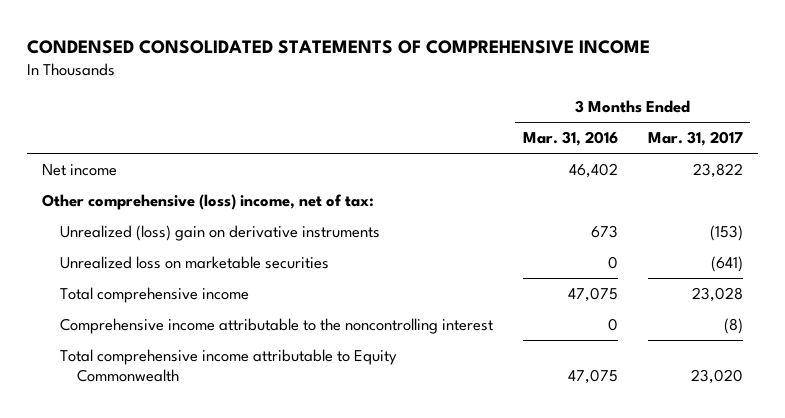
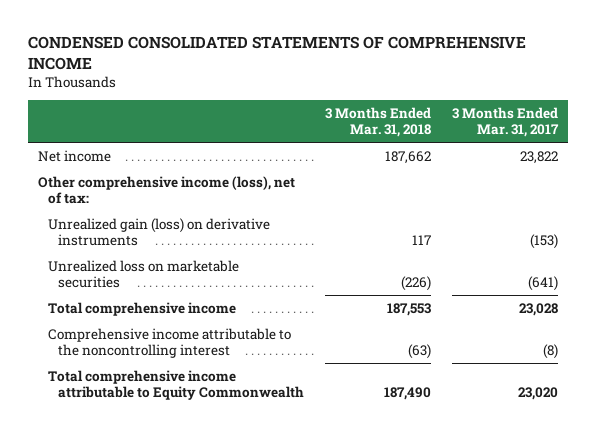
[522,131,618,147] Mar. 31, 2016 -> none
none -> [324,106,431,138] 3 Months Ended Mar. 31, 2018
[42,193,375,210] Other comprehensive (loss) income, net of tax: -> [37,175,295,204] Other comprehensive income (loss), net of tax:
[59,224,380,241] Unrealized (loss) gain on derivative instruments -> [47,217,270,246] Unrealized gain (loss) on derivative instruments

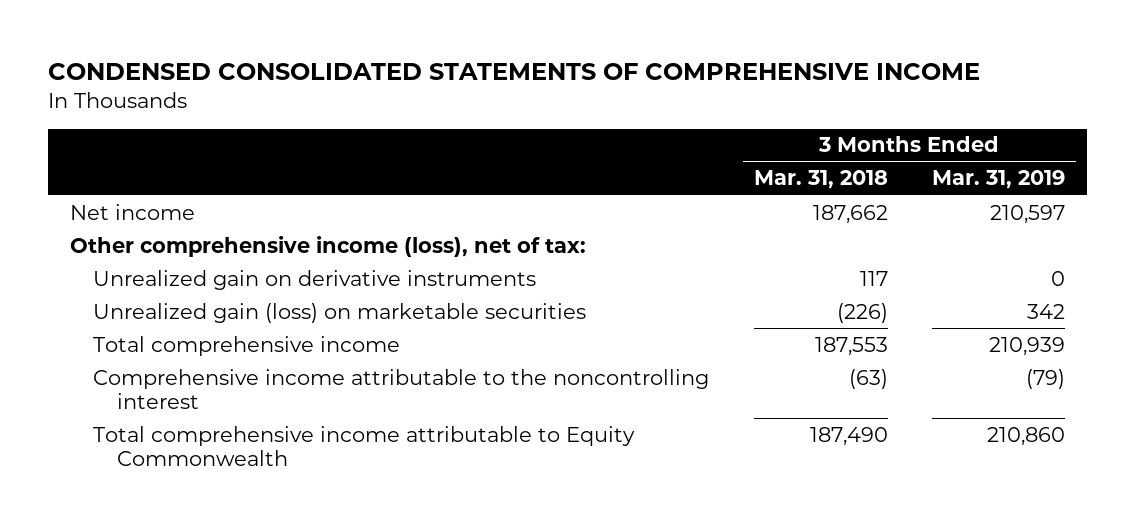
[451,106,559,138] 3 Months Ended Mar. 31, 2017 -> none
none -> [932,170,1066,190] Mar. 31, 2019
[47,217,270,246] Unrealized gain (loss) on derivative instruments -> [93,269,537,290] Unrealized gain on derivative instruments
[47,259,239,288] Unrealized loss on marketable securities -> [93,302,587,323] Unrealized gain (loss) on marketable securities

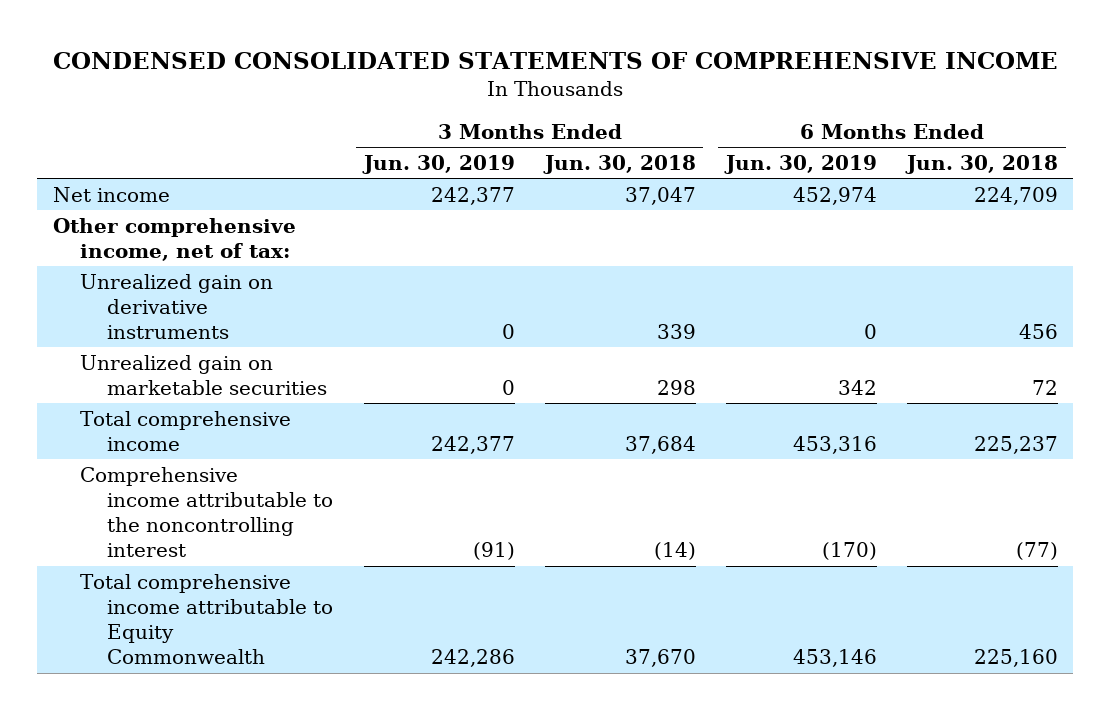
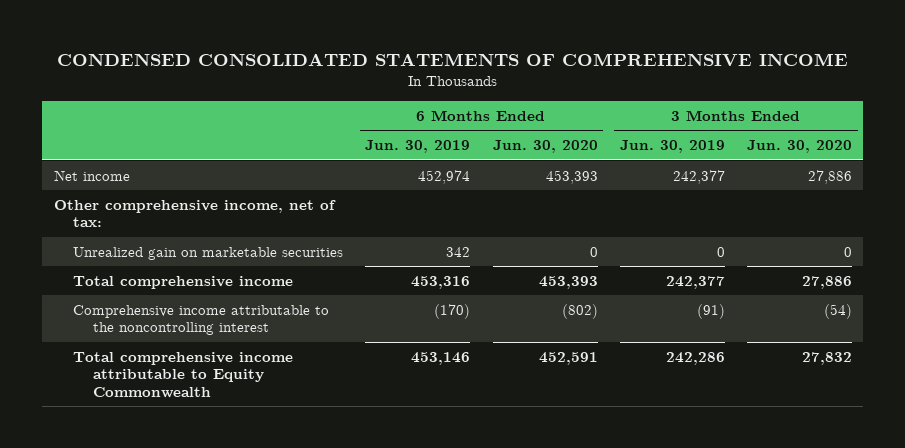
[542,154,696,174] Jun. 30, 2018 -> none
[905,154,1059,174] Jun. 30, 2018 -> none
none -> [492,140,598,154] Jun. 30, 2020
none -> [746,140,852,154] Jun. 30, 2020
[79,273,273,340] Unrealized gain on derivative instruments -> none

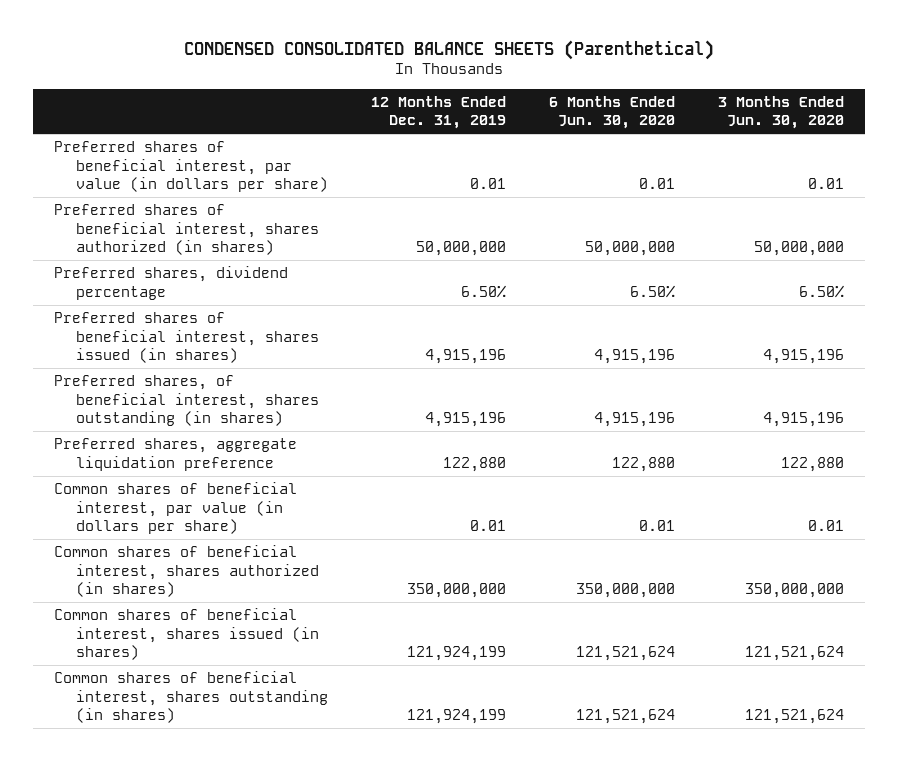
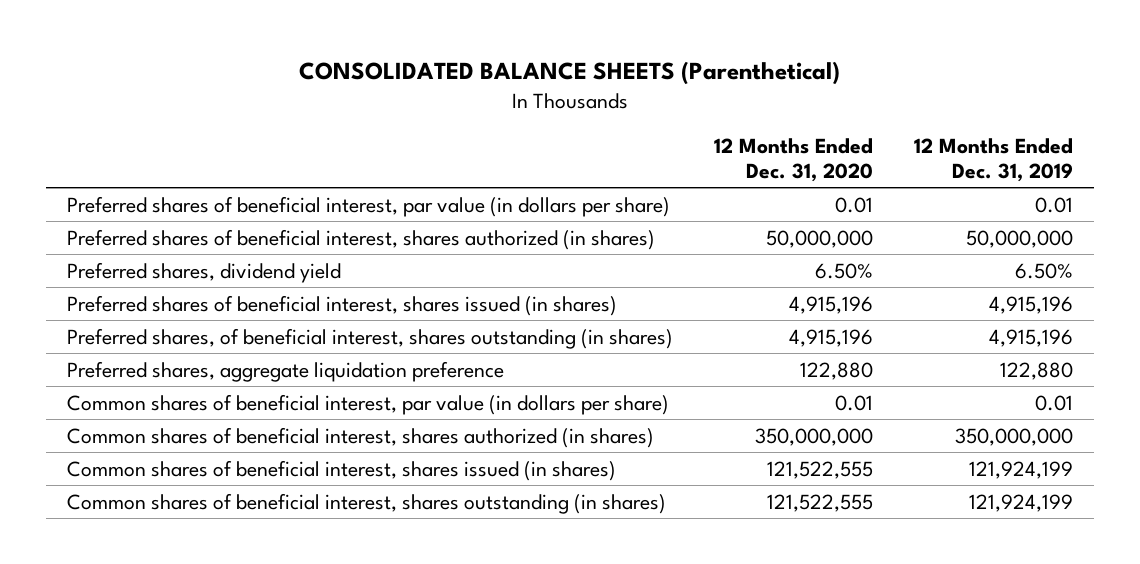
[184,40,715,61] CONDENSED CONSOLIDATED BALANCE SHEETS (Parenthetical) -> [299,61,841,86] CONSOLIDATED BALANCE SHEETS (Parenthetical)
[549,95,676,130] 6 Months Ended Jun. 30, 2020 -> none
[717,95,844,130] 3 Months Ended Jun. 30, 2020 -> none
none -> [714,138,874,182] 12 Months Ended Dec. 31, 2020
[54,266,289,300] Preferred shares, dividend percentage -> [66,261,341,283] Preferred shares, dividend yield

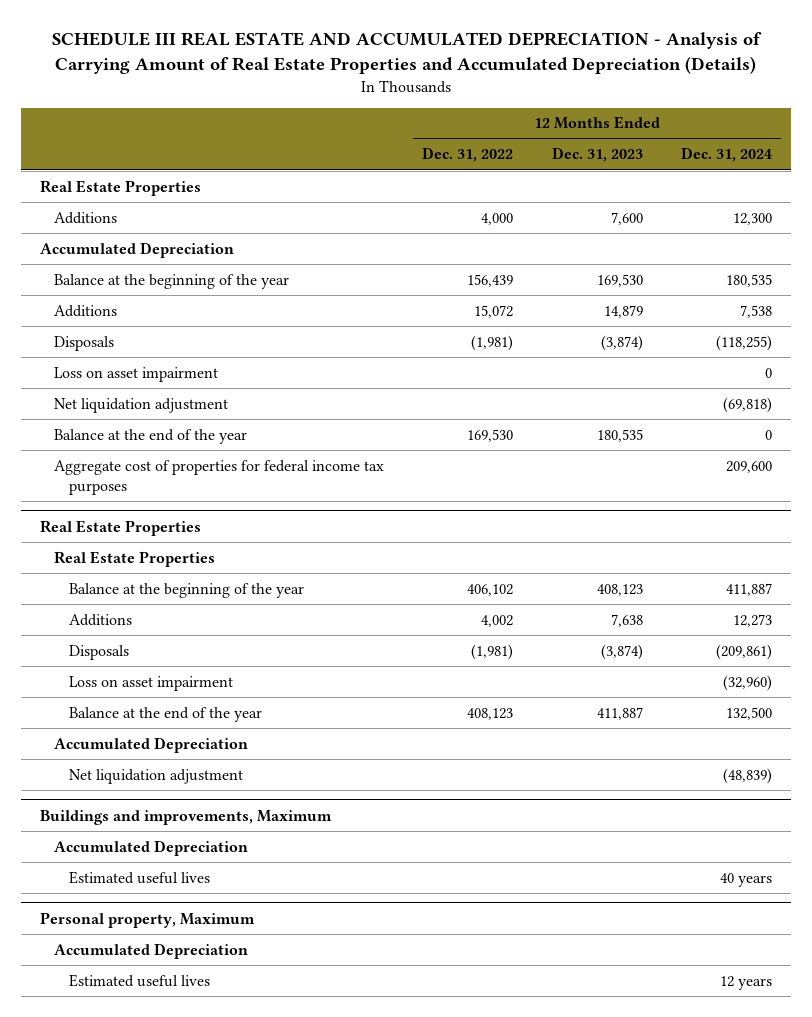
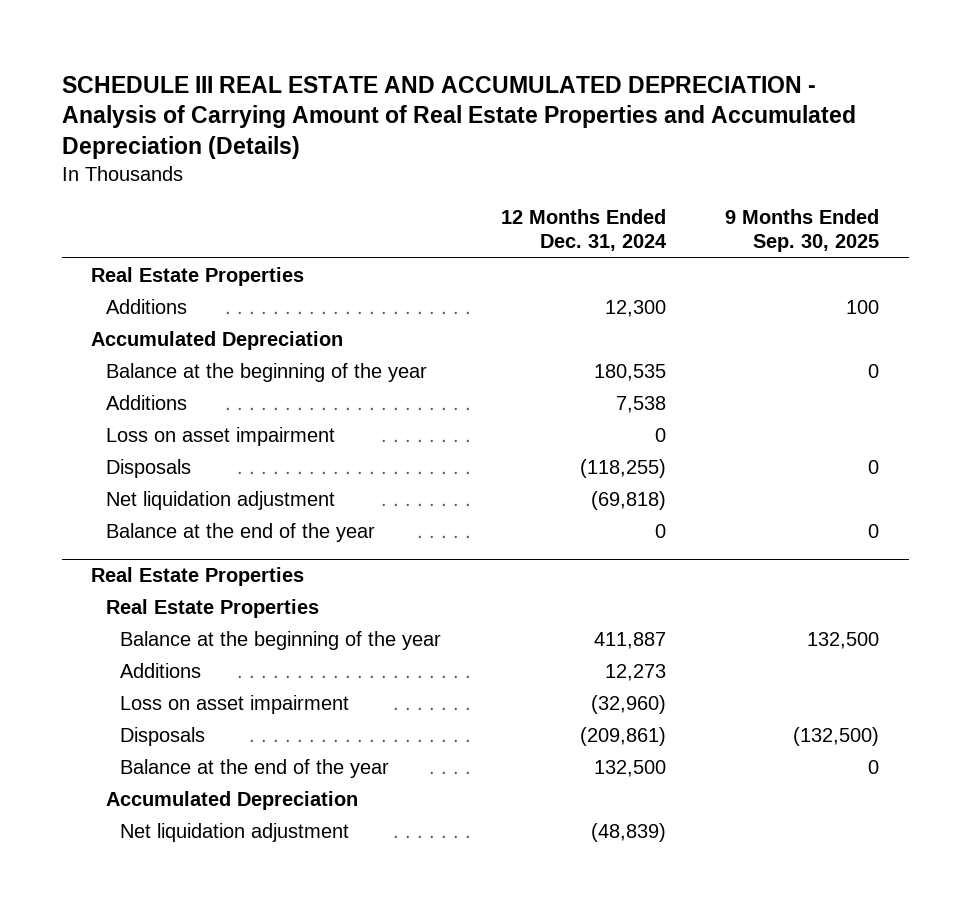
[422,147,514,163] Dec. 31, 2022 -> none
[551,147,643,163] Dec. 31, 2023 -> none
none -> [725,209,880,253] 9 Months Ended Sep. 30, 2025
[54,335,115,351] Disposals -> [105,459,191,479] Disposals
[54,459,385,495] Aggregate cost of properties for federal income tax purposes -> none
[68,644,129,660] Disposals -> [120,727,206,747] Disposals
[39,809,332,825] Buildings and improvements, Maximum -> none
[54,839,249,856] Accumulated Depreciation -> none
[68,870,210,884] Estimated useful lives -> none
[39,911,255,928] Personal property, Maximum -> none
[54,942,249,959] Accumulated Depreciation -> none
[68,973,210,987] Estimated useful lives -> none

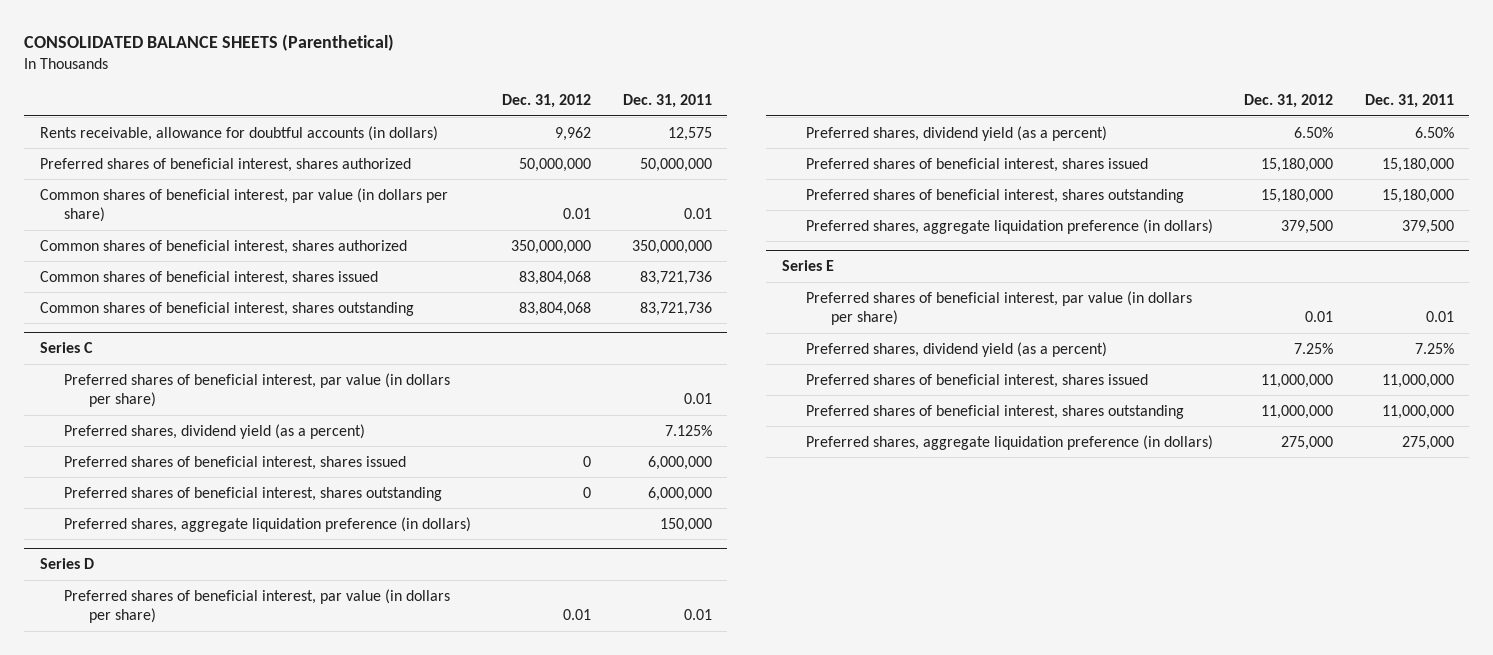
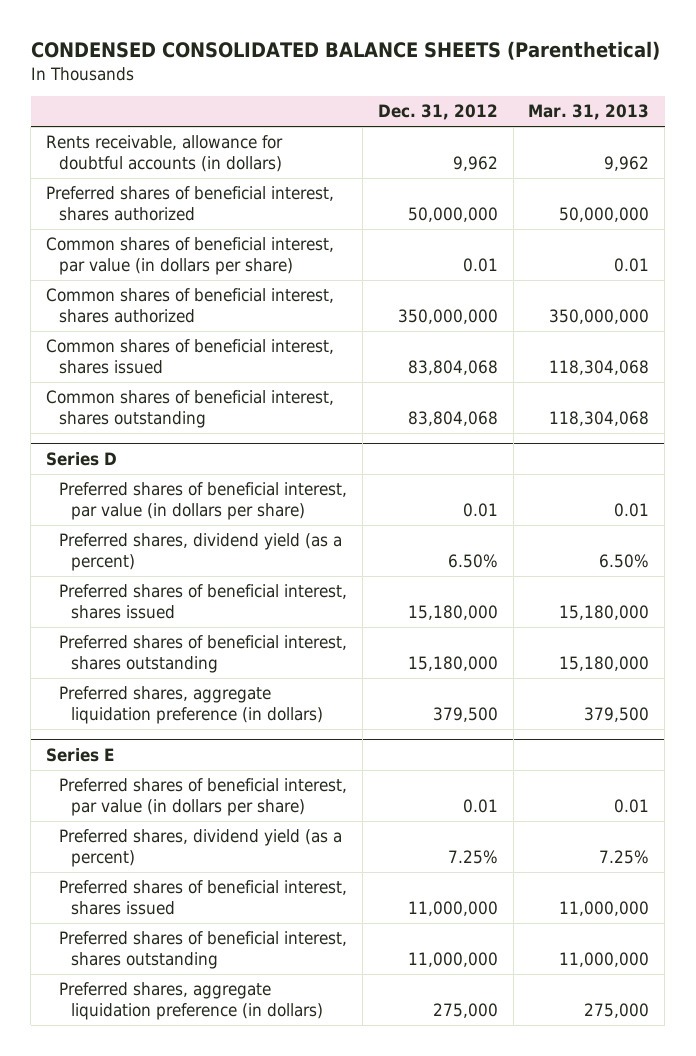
[24,34,395,52] CONSOLIDATED BALANCE SHEETS (Parenthetical) -> [30,40,660,60] CONDENSED CONSOLIDATED BALANCE SHEETS (Parenthetical)
[622,94,712,109] Dec. 31, 2011 -> none
none -> [528,104,650,121] Mar. 31, 2013
[39,342,93,354] Series C -> none
[64,372,451,408] Preferred shares of beneficial interest, par value (in dollars per share) -> none
[64,423,366,439] Preferred shares, dividend yield (as a percent) -> none
[64,455,407,470] Preferred shares of beneficial interest, shares issued -> none
[64,486,443,501] Preferred shares of beneficial interest, shares outstanding -> none
[64,516,472,532] Preferred shares, aggregate liquidation preference (in dollars) -> none

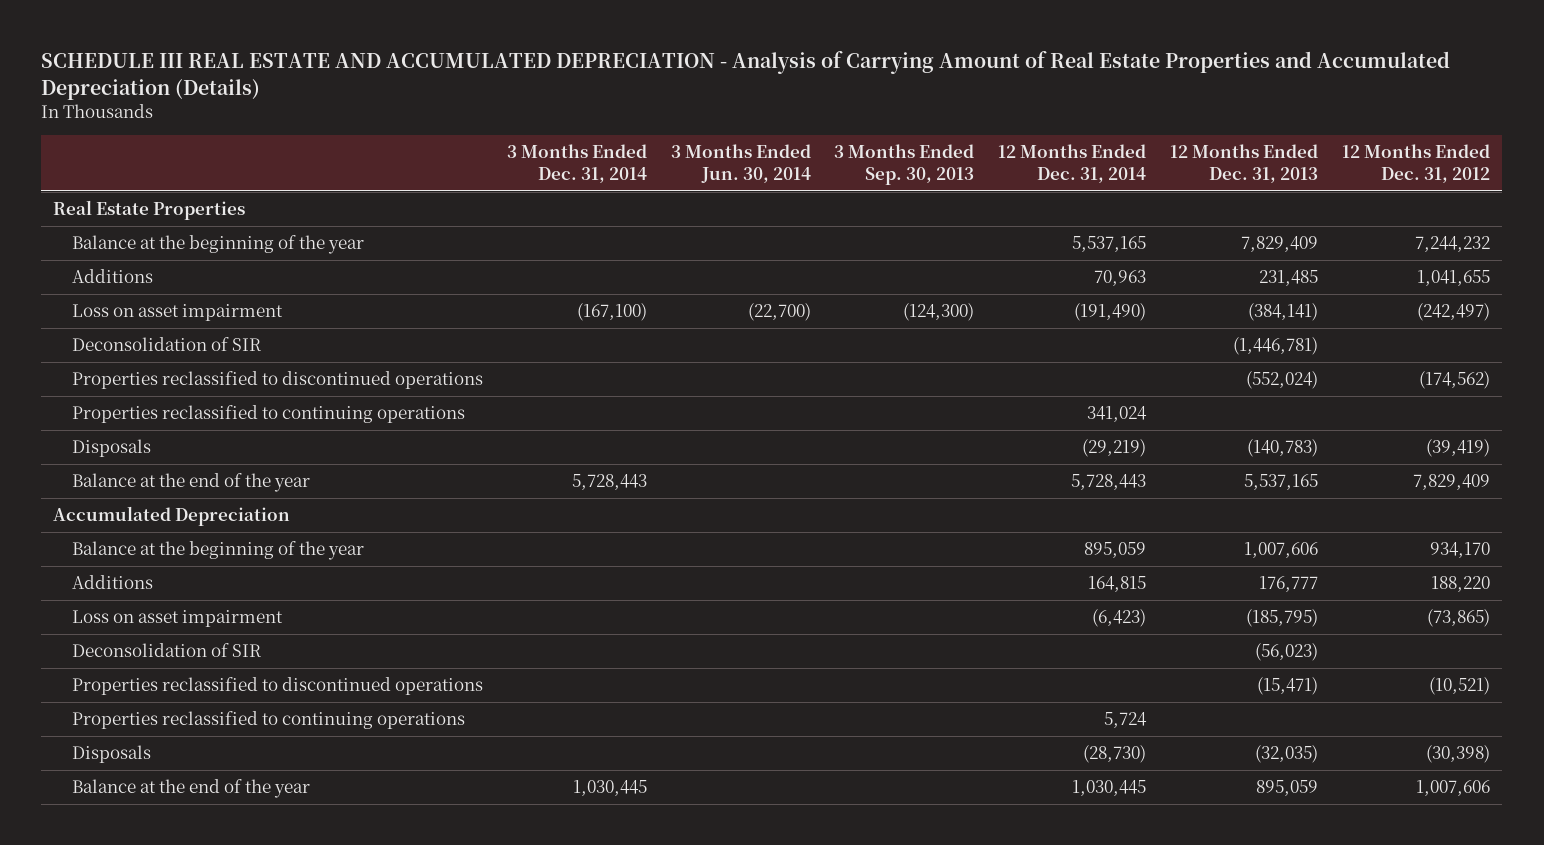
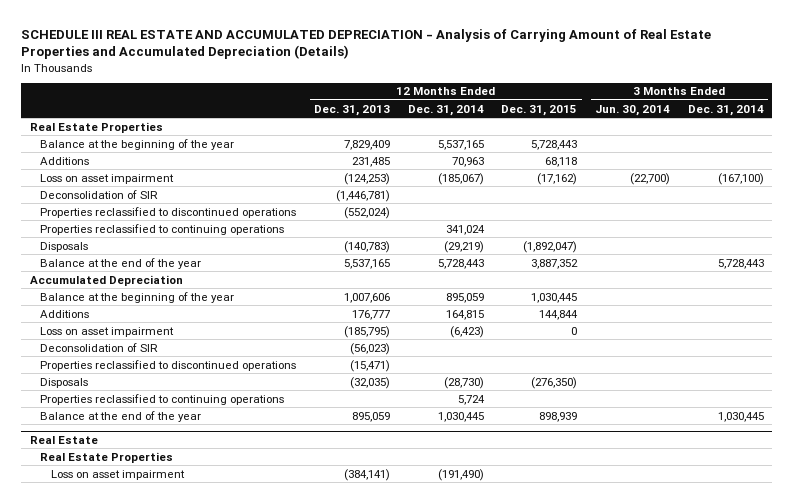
[834,144,975,186] 3 Months Ended Sep. 30, 2013 -> none
[1342,144,1491,184] 12 Months Ended Dec. 31, 2012 -> none
none -> [501,104,578,116] Dec. 31, 2015
[1074,303,1147,322] (191,490) -> [437,172,484,185] (185,067)
[1248,303,1319,322] (384,141) -> [344,172,391,185] (124,253)
[71,711,465,730] Properties reclassified to continuing operations -> [40,393,285,405] Properties reclassified to continuing operations
none -> [30,435,99,444] Real Estate
none -> [40,451,174,463] Real Estate Properties
none -> [50,469,185,480] Loss on asset impairment

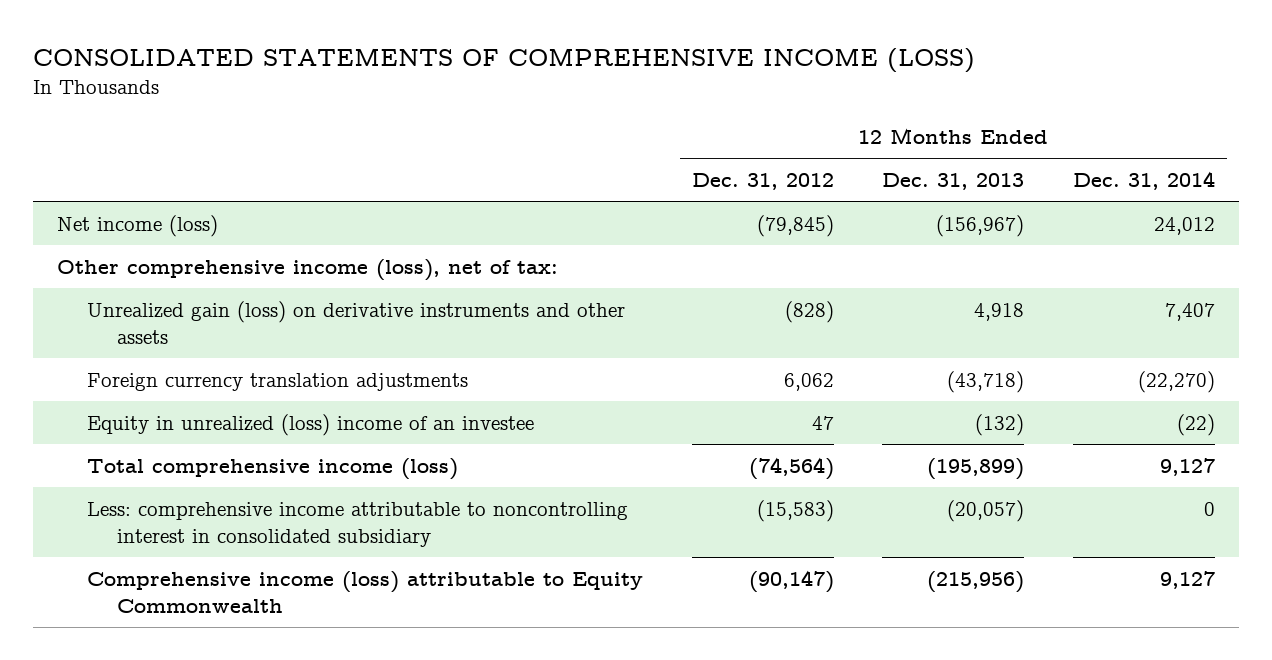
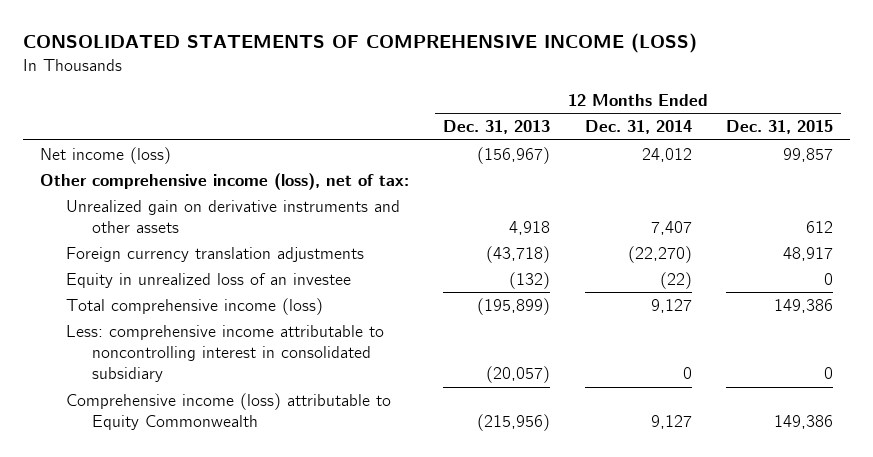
[691,173,834,191] Dec. 31, 2012 -> none
none -> [725,120,833,135] Dec. 31, 2015
[87,300,626,344] Unrealized gain (loss) on derivative instruments and other assets -> [65,199,400,234] Unrealized gain on derivative instruments and other assets
[87,413,535,436] Equity in unrealized (loss) income of an investee -> [65,272,351,288] Equity in unrealized loss of an investee

